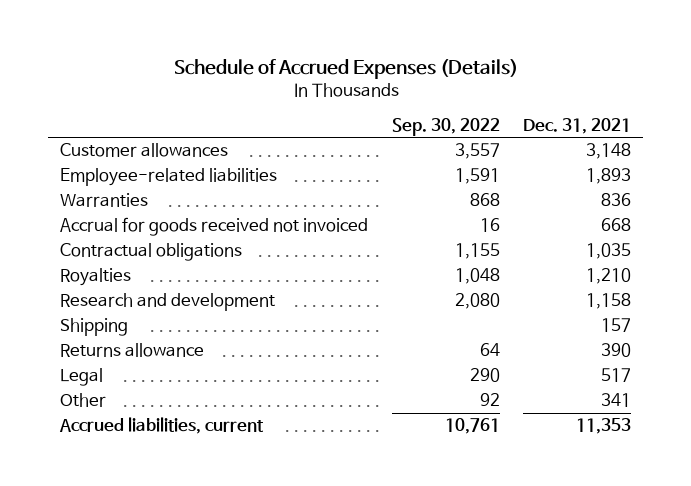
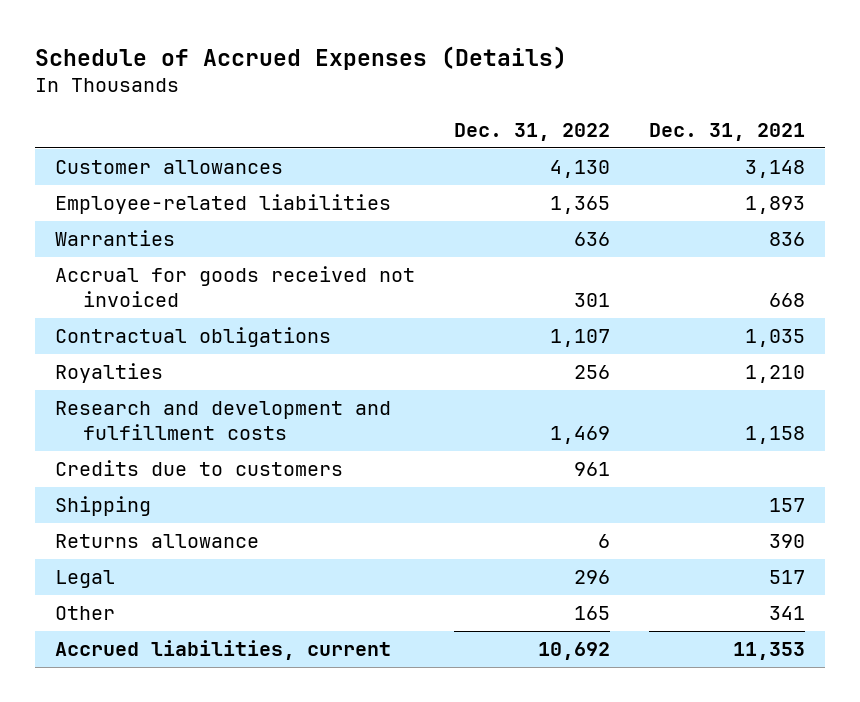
[391,117,500,136] Sep. 30, 2022 -> none
none -> [453,123,610,142] Dec. 31, 2022
[60,293,276,312] Research and development -> [54,401,391,441] Research and development and fulfillment costs
none -> [54,460,343,477] Credits due to customers

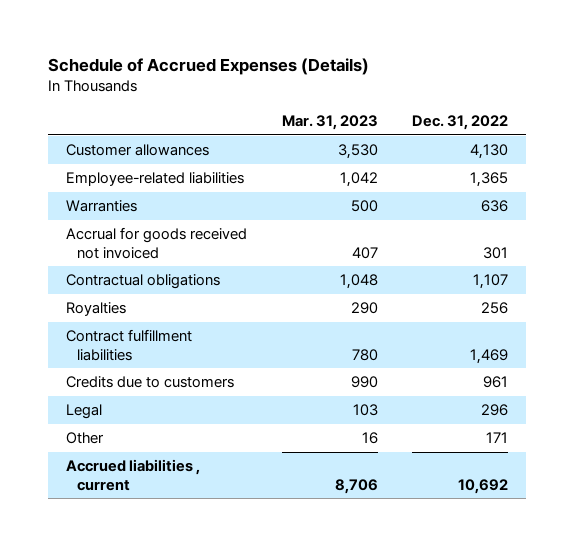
[648,123,805,142] Dec. 31, 2021 -> none
none -> [281,114,378,130] Mar. 31, 2023
[54,401,391,441] Research and development and fulfillment costs -> [65,329,192,361] Contract fulfillment liabilities
[54,496,151,517] Shipping -> none
[54,534,259,549] Returns allowance -> none
[573,606,610,621] 165 -> [486,432,509,444] 171
[54,640,391,661] Accrued liabilities, current -> [65,459,200,491] Accrued liabilities , current

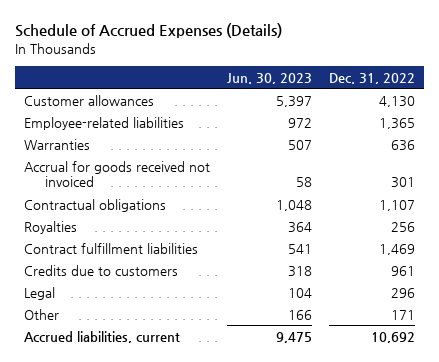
[281,114,378,130] Mar. 31, 2023 -> none
none -> [226,73,312,85] Jun. 30, 2023
[65,459,200,491] Accrued liabilities , current -> [23,330,180,343] Accrued liabilities, current

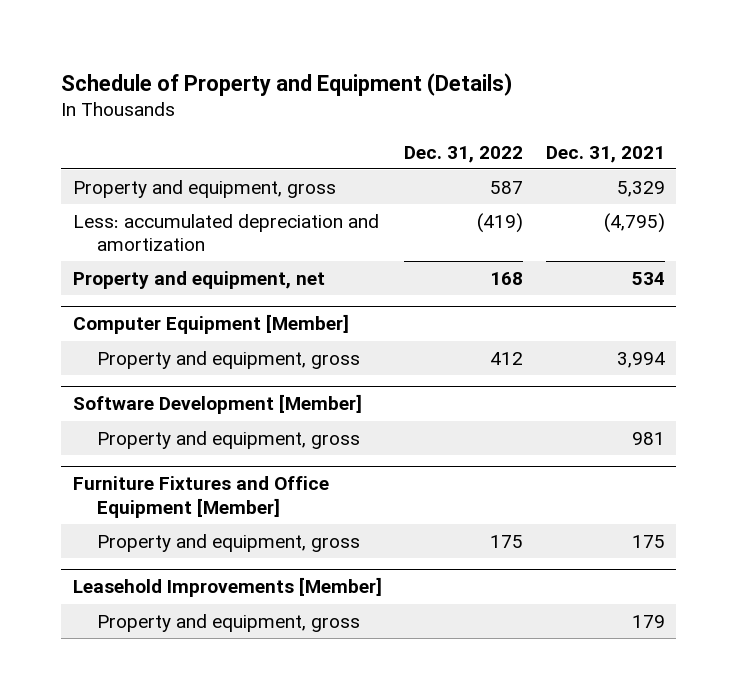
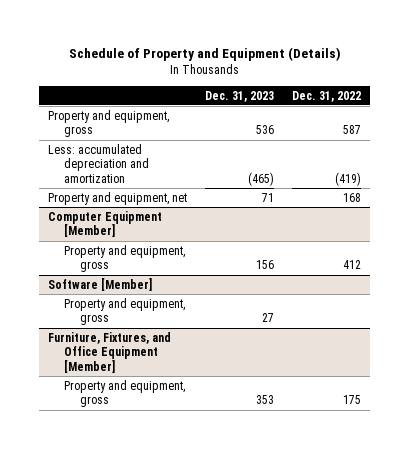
[546,145,666,163] Dec. 31, 2021 -> none
none -> [205,90,275,102] Dec. 31, 2023
[72,394,362,415] Software Development [Member] -> [48,277,153,291] Software [Member]
[72,476,329,518] Furniture Fixtures and Office Equipment [Member] -> [48,331,172,373] Furniture, Fixtures, and Office Equipment [Member]
[72,577,382,598] Leasehold Improvements [Member] -> none
[97,613,361,632] Property and equipment, gross -> none

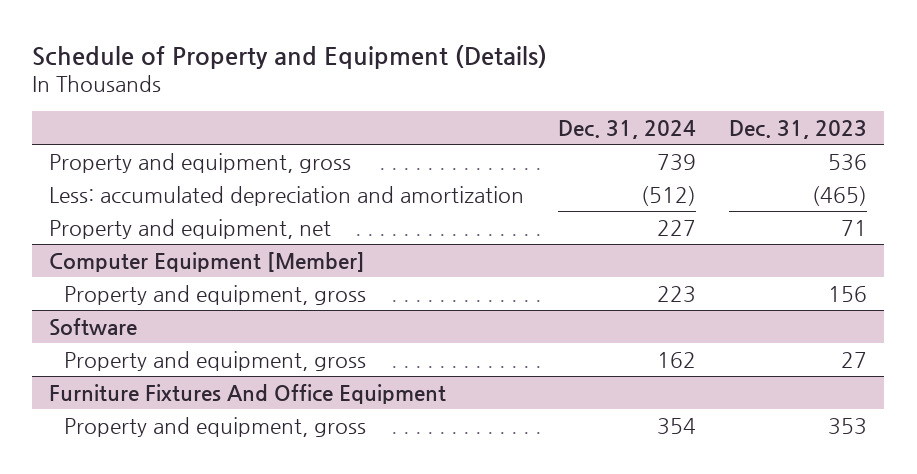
[292,90,362,102] Dec. 31, 2022 -> none
none -> [557,119,696,139] Dec. 31, 2024
[48,277,153,291] Software [Member] -> [49,317,138,336] Software
[48,331,172,373] Furniture, Fixtures, and Office Equipment [Member] -> [49,383,447,404] Furniture Fixtures And Office Equipment

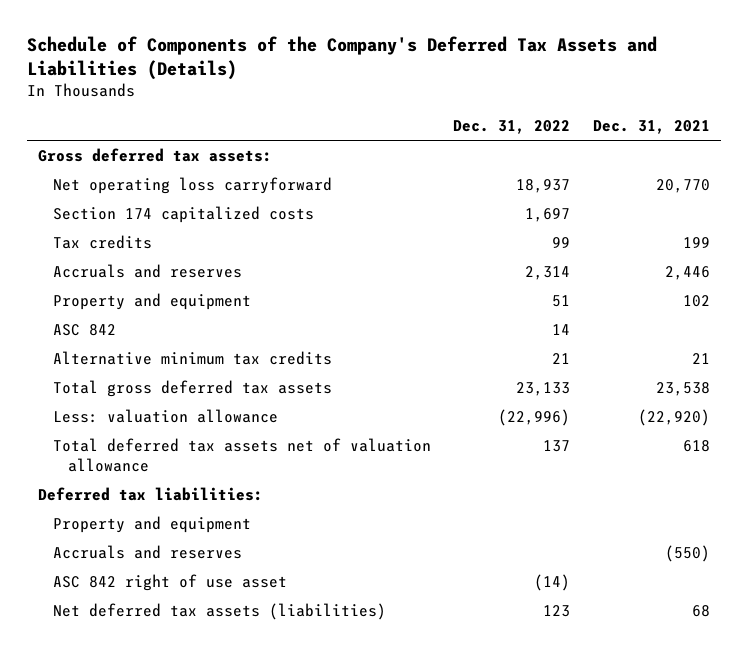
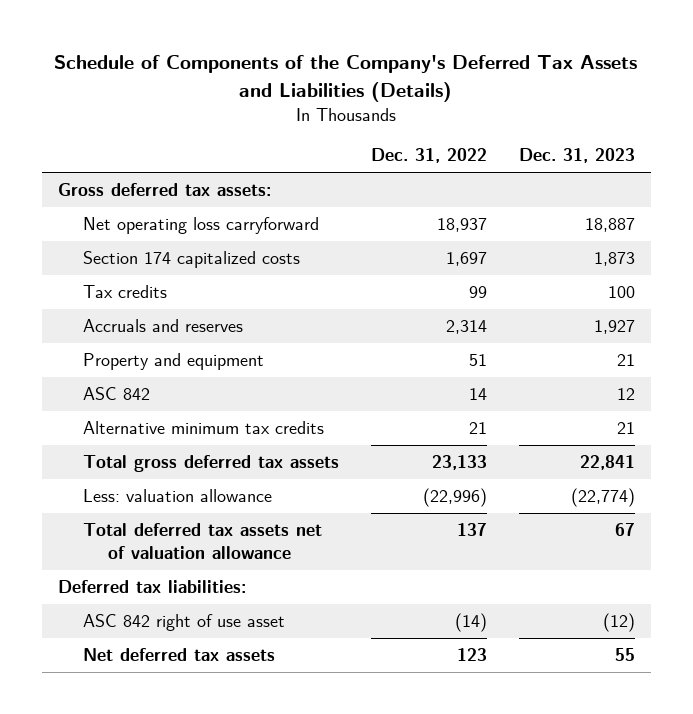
[592,120,710,135] Dec. 31, 2021 -> none
none -> [518,148,635,164] Dec. 31, 2023
[53,515,252,533] Property and equipment -> none
[53,544,243,559] Accruals and reserves -> none
[53,602,387,620] Net deferred tax assets (liabilities) -> [83,648,276,662] Net deferred tax assets

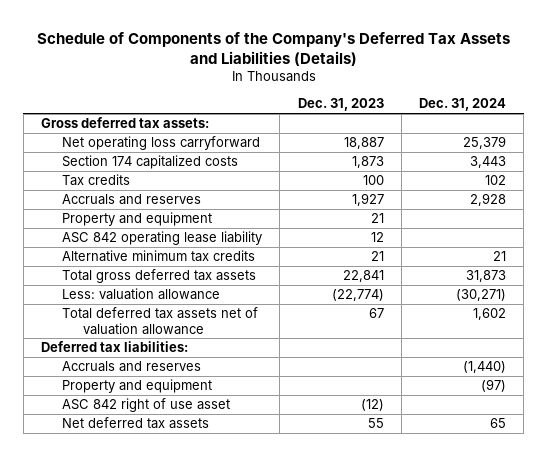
[370,148,487,164] Dec. 31, 2022 -> none
none -> [419,98,507,112] Dec. 31, 2024
[83,387,151,401] ASC 842 -> [61,231,262,246] ASC 842 operating lease liability
none -> [61,361,201,373] Accruals and reserves
none -> [61,379,212,394] Property and equipment

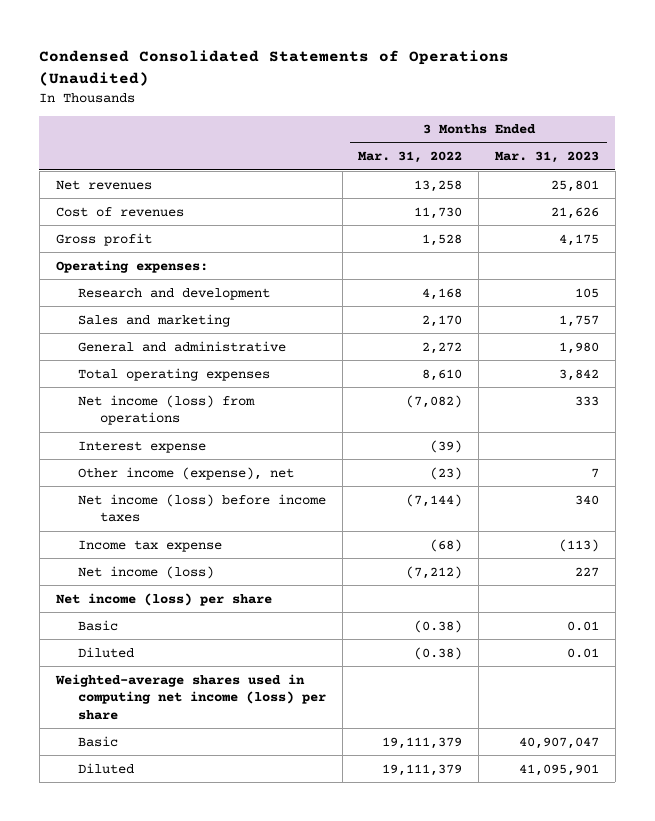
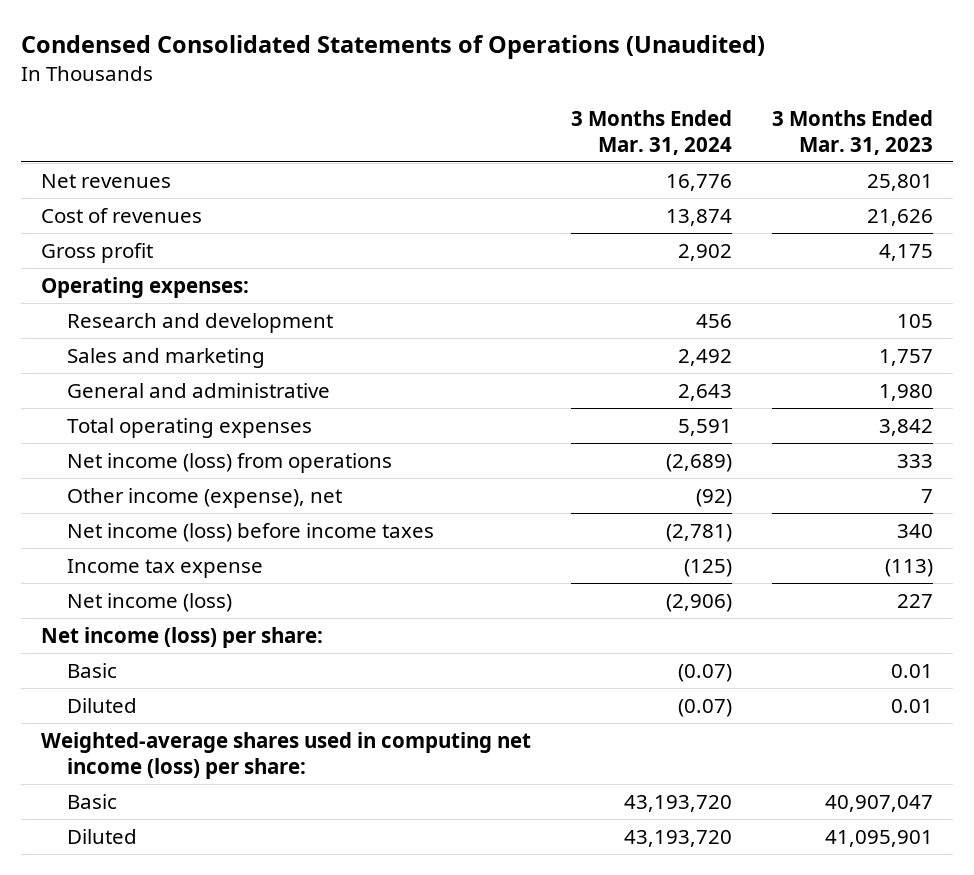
[358,151,463,164] Mar. 31, 2022 -> none
none -> [571,110,733,155] 3 Months Ended Mar. 31, 2024
[77,440,206,453] Interest expense -> none
[55,592,272,606] Net income (loss) per share -> [41,627,324,649] Net income (loss) per share:
[54,673,326,720] Weighted-average shares used in computing net income (loss) per share -> [41,732,532,779] Weighted-average shares used in computing net income (loss) per share:

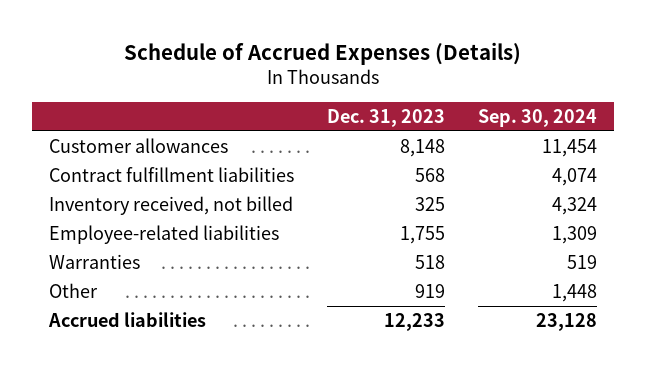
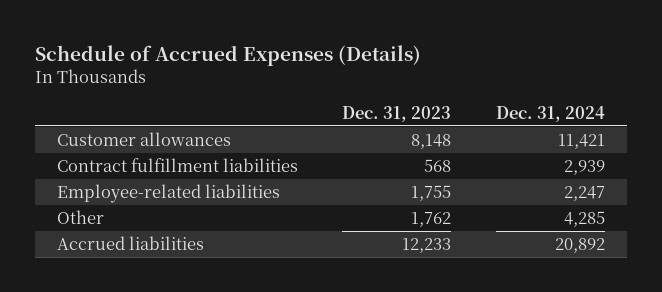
[478,108,598,127] Sep. 30, 2024 -> none
none -> [495,106,605,123] Dec. 31, 2024
[48,195,293,215] Inventory received, not billed -> none
[48,253,140,269] Warranties -> none
[414,283,445,298] 919 -> [411,212,452,228] 1,762

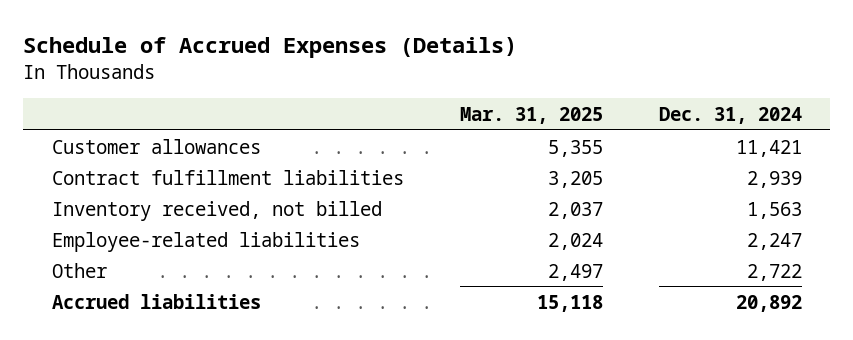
[342,106,452,123] Dec. 31, 2023 -> none
none -> [459,107,603,125] Mar. 31, 2025
none -> [51,200,382,221] Inventory received, not billed
[563,211,605,228] 4,285 -> [746,263,802,281] 2,722

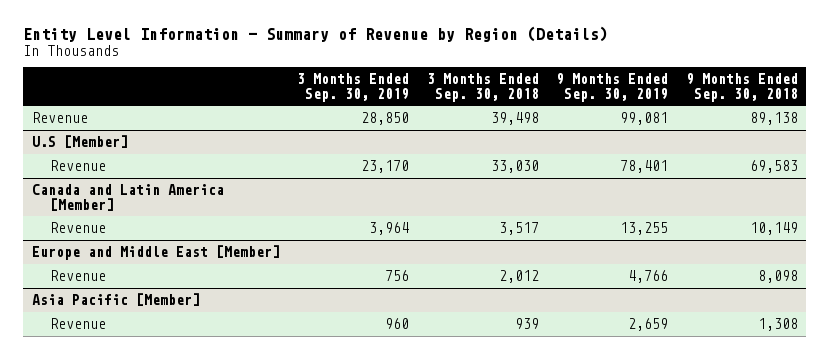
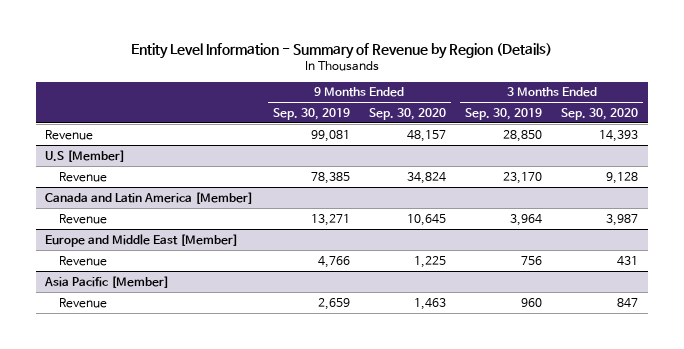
[426,72,539,102] 3 Months Ended Sep. 30, 2018 -> none
[685,72,798,102] 9 Months Ended Sep. 30, 2018 -> none
none -> [368,107,446,120] Sep. 30, 2020
none -> [561,107,639,120] Sep. 30, 2020
[620,159,669,173] 78,401 -> [310,171,350,184] 78,385
[620,221,669,235] 13,255 -> [310,213,350,226] 13,271

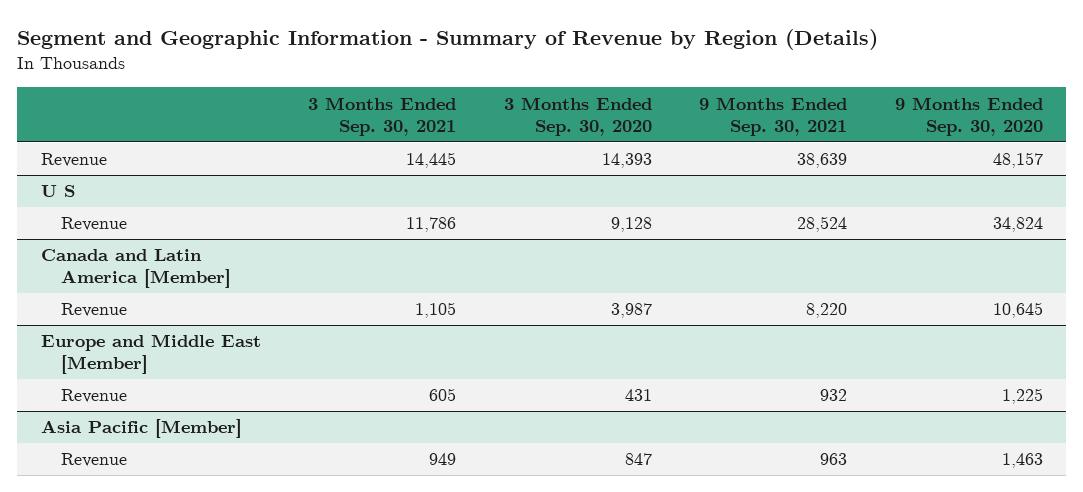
[130,42,552,59] Entity Level Information - Summary of Revenue by Region (Details) -> [16,28,878,50] Segment and Geographic Information - Summary of Revenue by Region (Details)
[272,107,350,120] Sep. 30, 2019 -> none
[465,107,543,120] Sep. 30, 2019 -> none
none -> [308,96,457,136] 3 Months Ended Sep. 30, 2021
none -> [699,96,848,136] 9 Months Ended Sep. 30, 2021
[45,149,126,162] U.S [Member] -> [40,185,75,198] U S

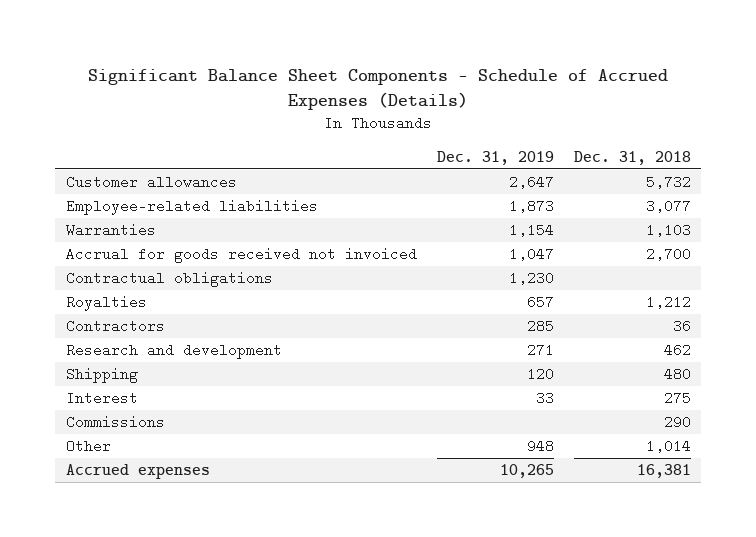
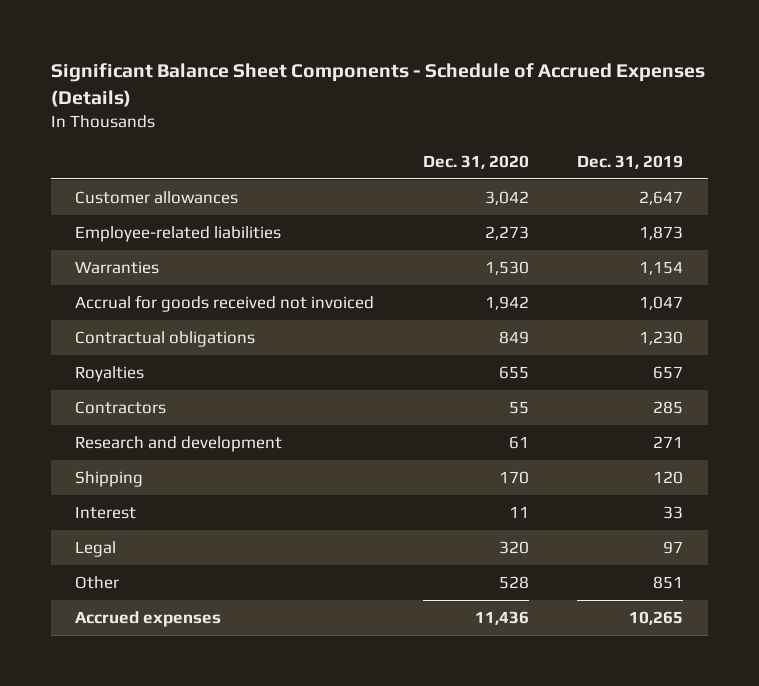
[573,150,691,165] Dec. 31, 2018 -> none
none -> [422,154,529,169] Dec. 31, 2020
[65,414,165,429] Commissions -> none
none -> [75,540,117,557] Legal
[526,438,554,453] 948 -> [653,575,684,589] 851

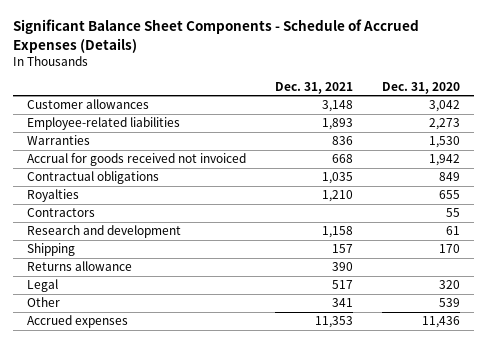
[577,154,684,169] Dec. 31, 2019 -> none
none -> [275,81,354,94] Dec. 31, 2021
[75,505,137,519] Interest -> none
none -> [27,261,133,272] Returns allowance
[498,575,529,589] 528 -> [439,298,461,308] 539

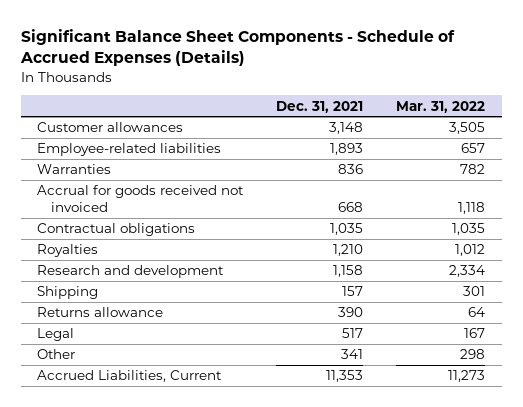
[382,81,461,94] Dec. 31, 2020 -> none
none -> [396,100,486,113] Mar. 31, 2022
[27,208,96,218] Contractors -> none
[27,315,129,329] Accrued expenses -> [37,370,223,383] Accrued Liabilities, Current

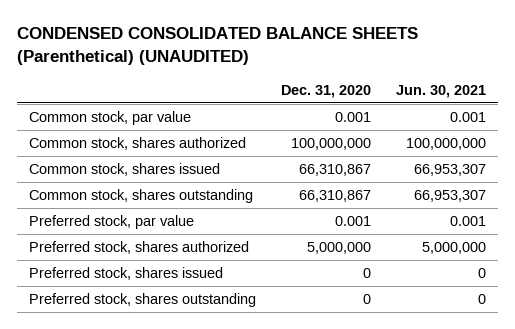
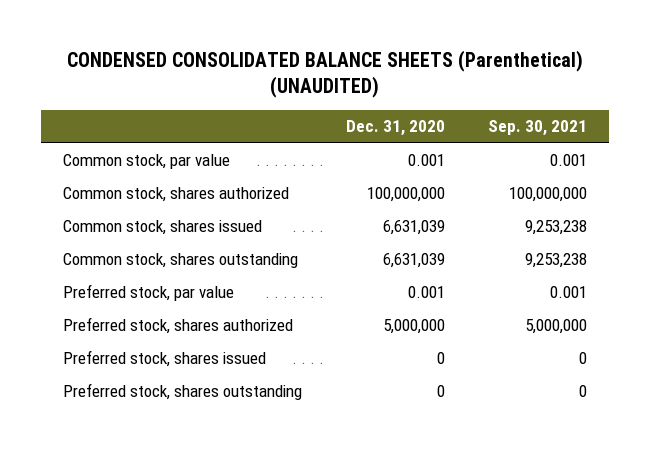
[395,84,486,98] Jun. 30, 2021 -> none
none -> [488,120,588,137] Sep. 30, 2021
[298,164,371,177] 66,310,867 -> [382,220,445,236] 6,631,039
[298,190,371,203] 66,310,867 -> [382,253,445,269] 6,631,039

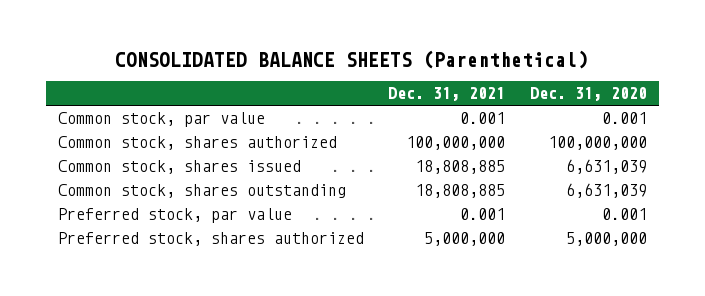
[67,50,584,99] CONDENSED CONSOLIDATED BALANCE SHEETS (Parenthetical) (UNAUDITED) -> [115,50,589,70] CONSOLIDATED BALANCE SHEETS (Parenthetical)
[488,120,588,137] Sep. 30, 2021 -> none
none -> [388,87,506,102] Dec. 31, 2021
[63,350,267,368] Preferred stock, shares issued -> none
[63,383,303,401] Preferred stock, shares outstanding -> none

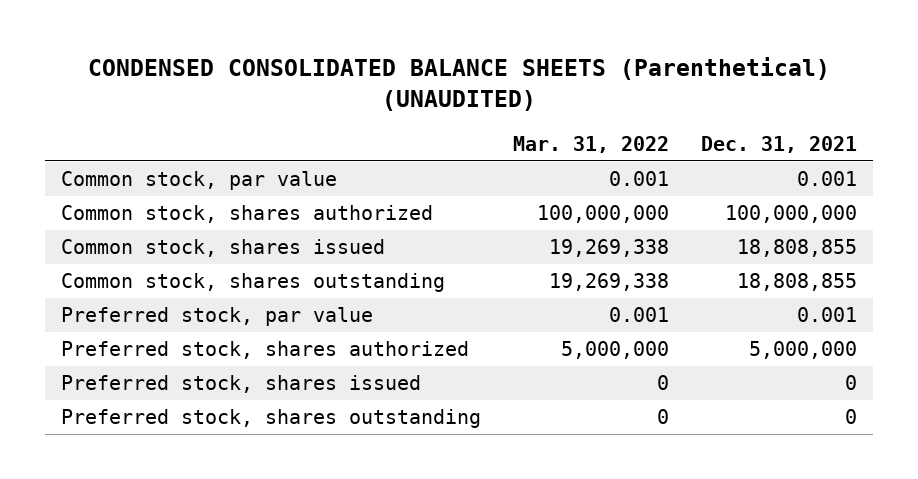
[115,50,589,70] CONSOLIDATED BALANCE SHEETS (Parenthetical) -> [87,56,830,111] CONDENSED CONSOLIDATED BALANCE SHEETS (Parenthetical) (UNAUDITED)
[529,87,647,102] Dec. 31, 2020 -> none
none -> [512,135,669,153] Mar. 31, 2022
[415,160,506,175] 18,808,885 -> [736,239,857,258] 18,808,855
[415,184,506,199] 18,808,885 -> [736,273,857,292] 18,808,855
none -> [60,375,421,394] Preferred stock, shares issued
none -> [60,409,481,429] Preferred stock, shares outstanding

